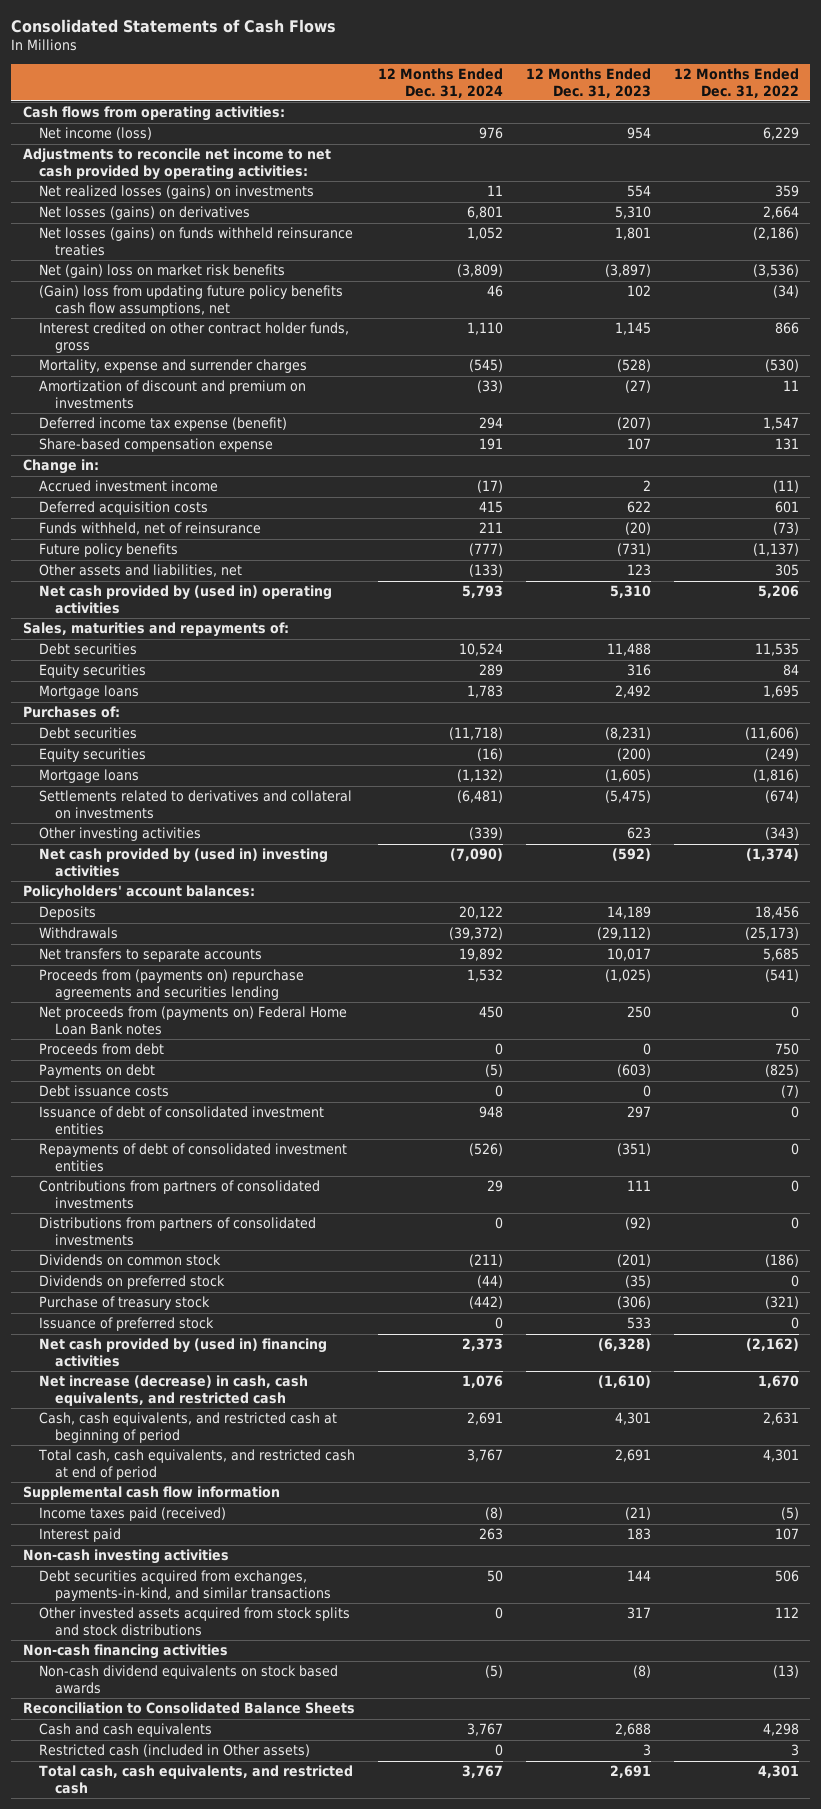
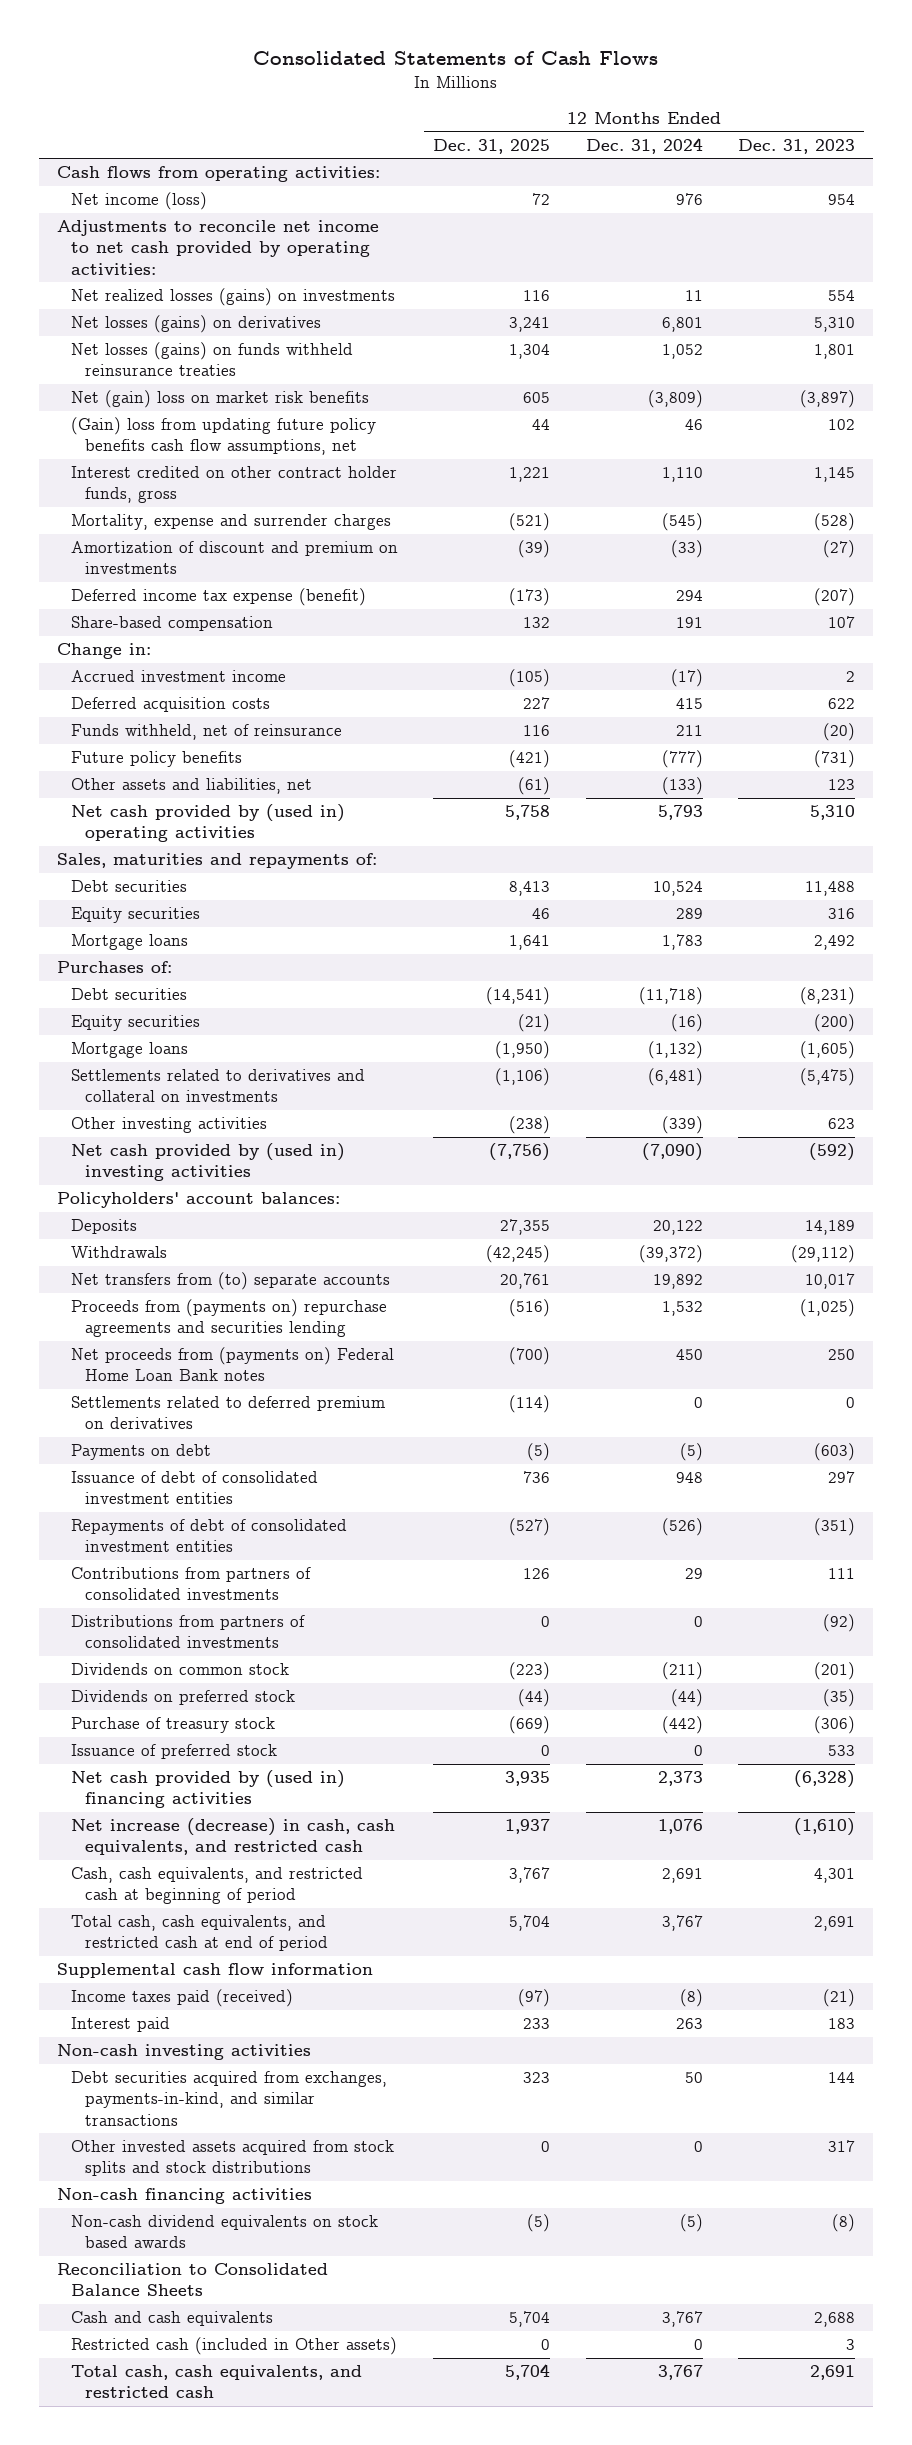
[673,68,799,98] 12 Months Ended Dec. 31, 2022 -> none
none -> [433,138,551,154] Dec. 31, 2025
[38,438,273,453] Share-based compensation expense -> [70,616,273,632] Share-based compensation
[38,948,262,963] Net transfers to separate accounts -> [70,1272,390,1291] Net transfers from (to) separate accounts
[38,1043,164,1056] Proceeds from debt -> none
none -> [70,1396,385,1430] Settlements related to deferred premium on derivatives
[38,1085,169,1098] Debt issuance costs -> none

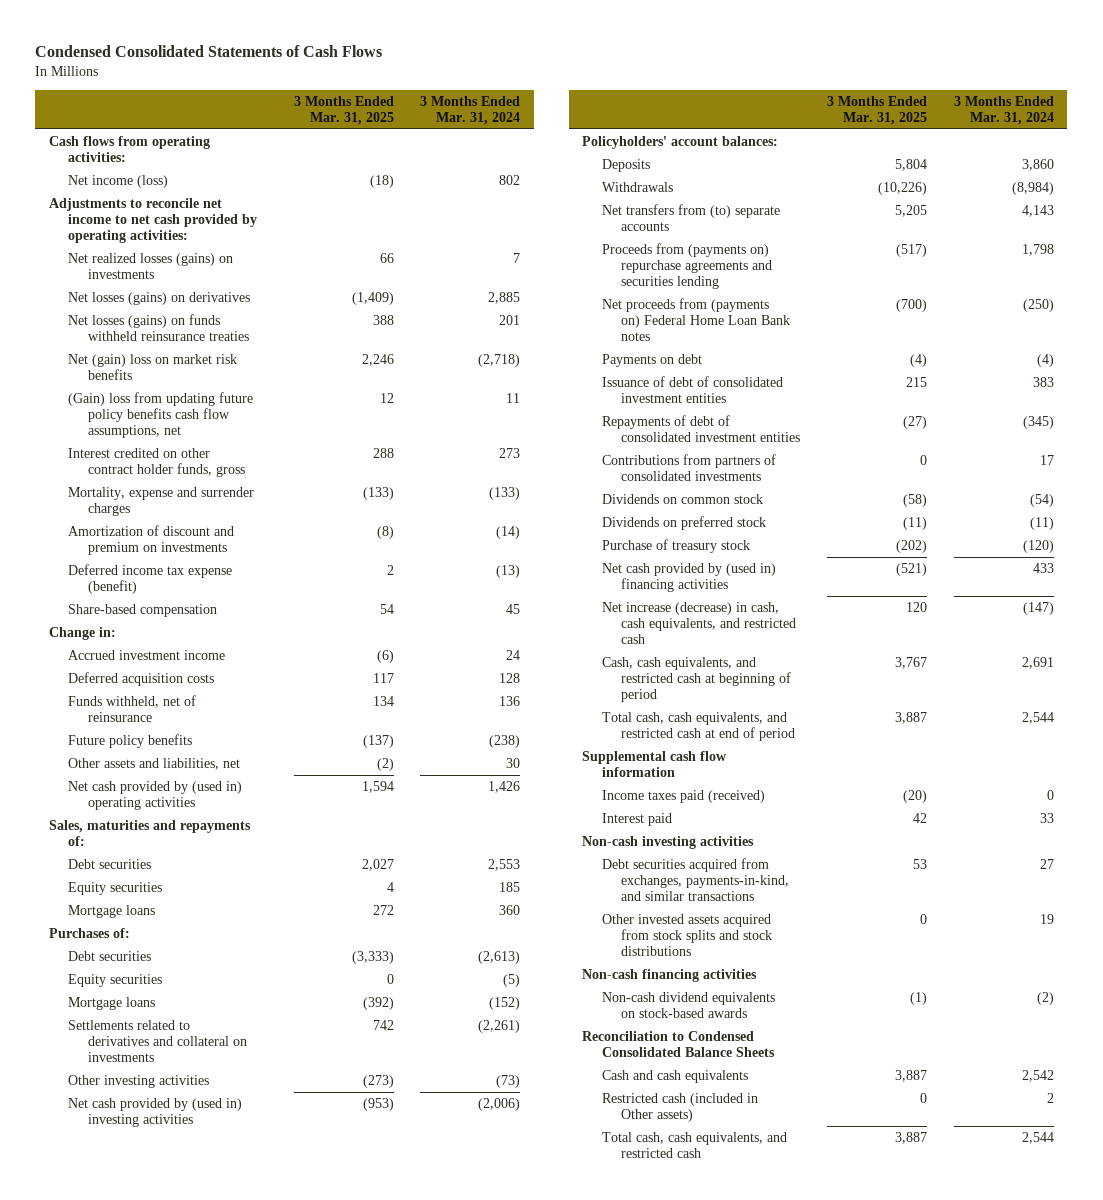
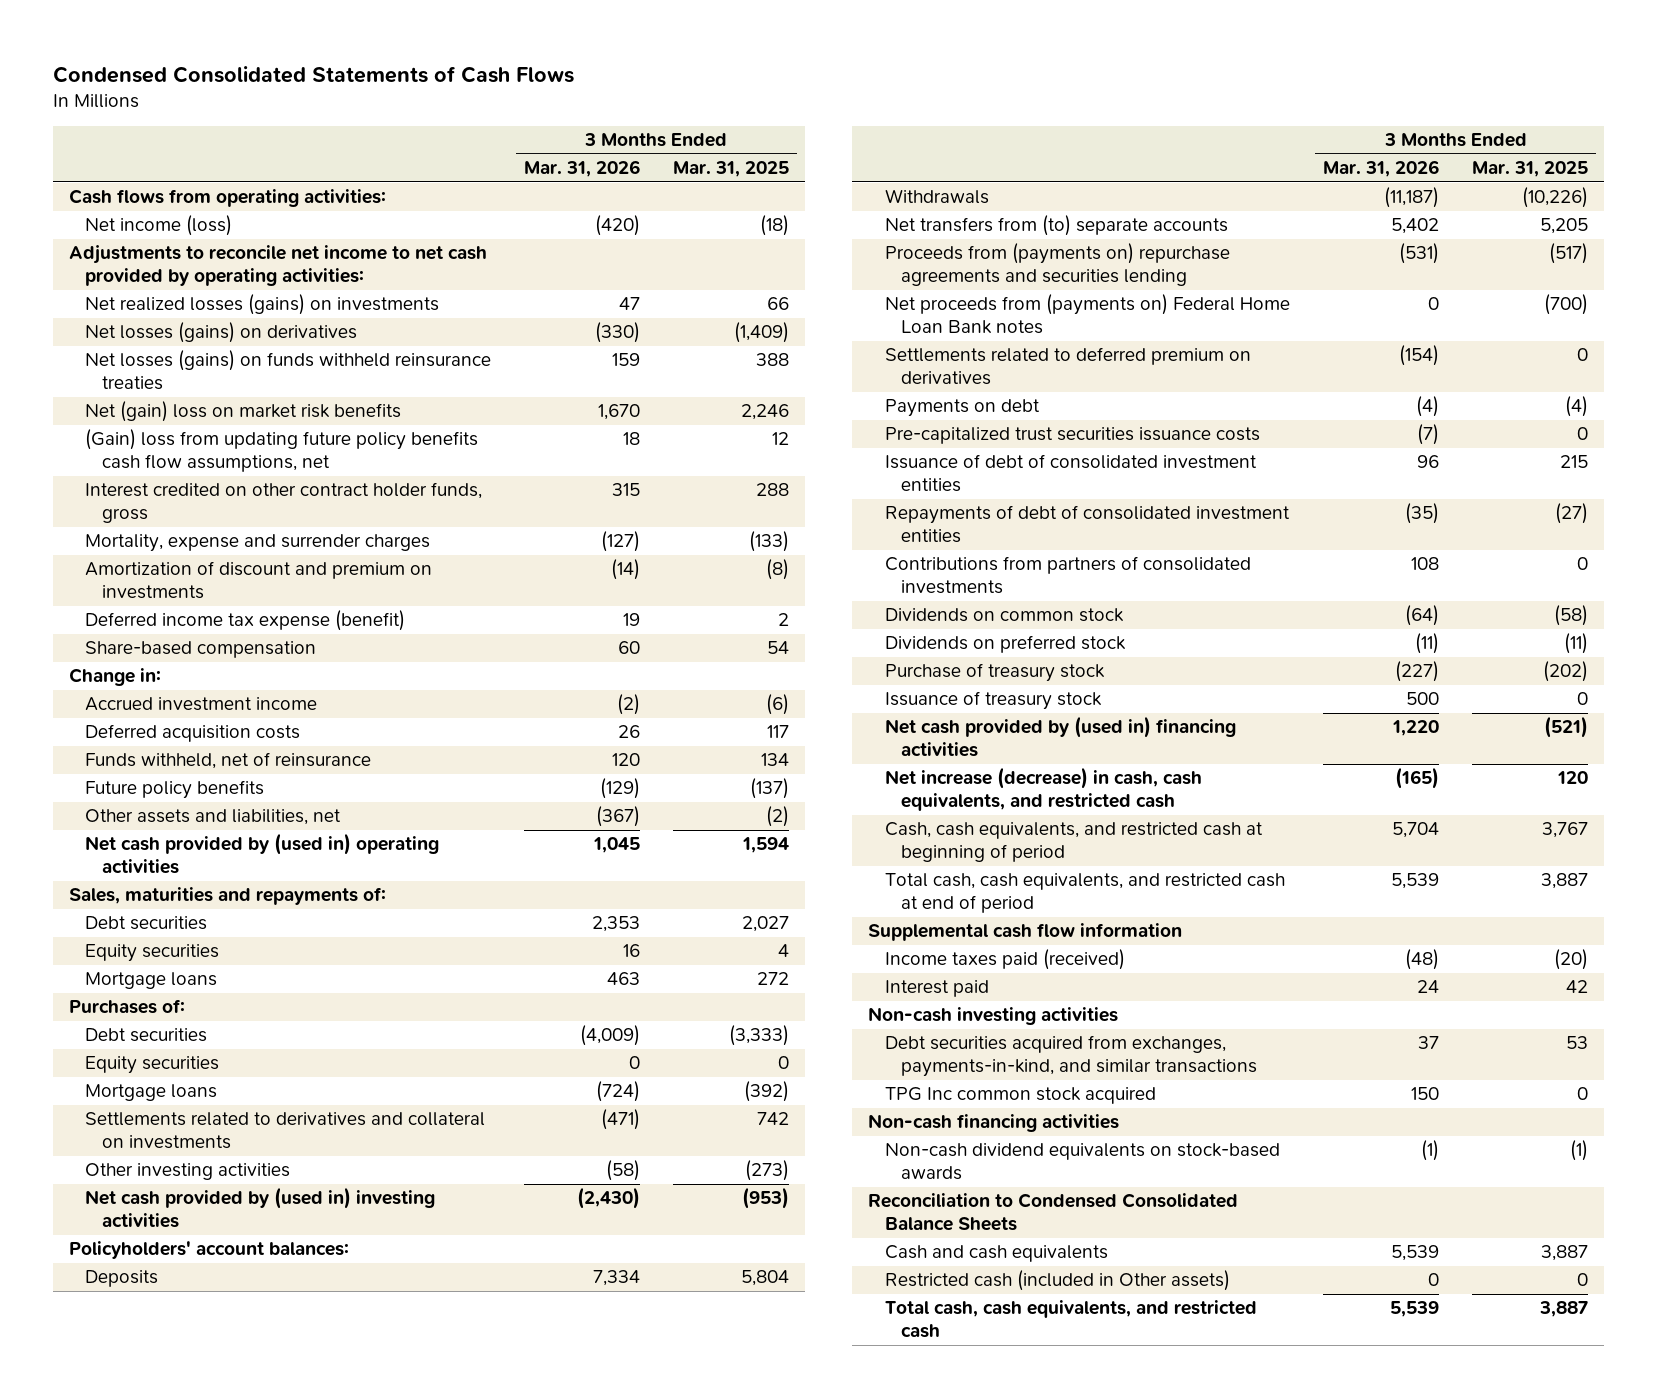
[420,95,521,125] 3 Months Ended Mar. 31, 2024 -> none
none -> [523,160,640,178] Mar. 31, 2026
none -> [884,347,1251,386] Settlements related to deferred premium on derivatives
none -> [884,427,1260,445] Pre-capitalized trust securities issuance costs
none -> [884,691,1102,711] Issuance of treasury stock
[601,913,773,957] Other invested assets acquired from stock splits and stock distributions -> none
none -> [884,1087,1156,1105] TPG Inc common stock acquired

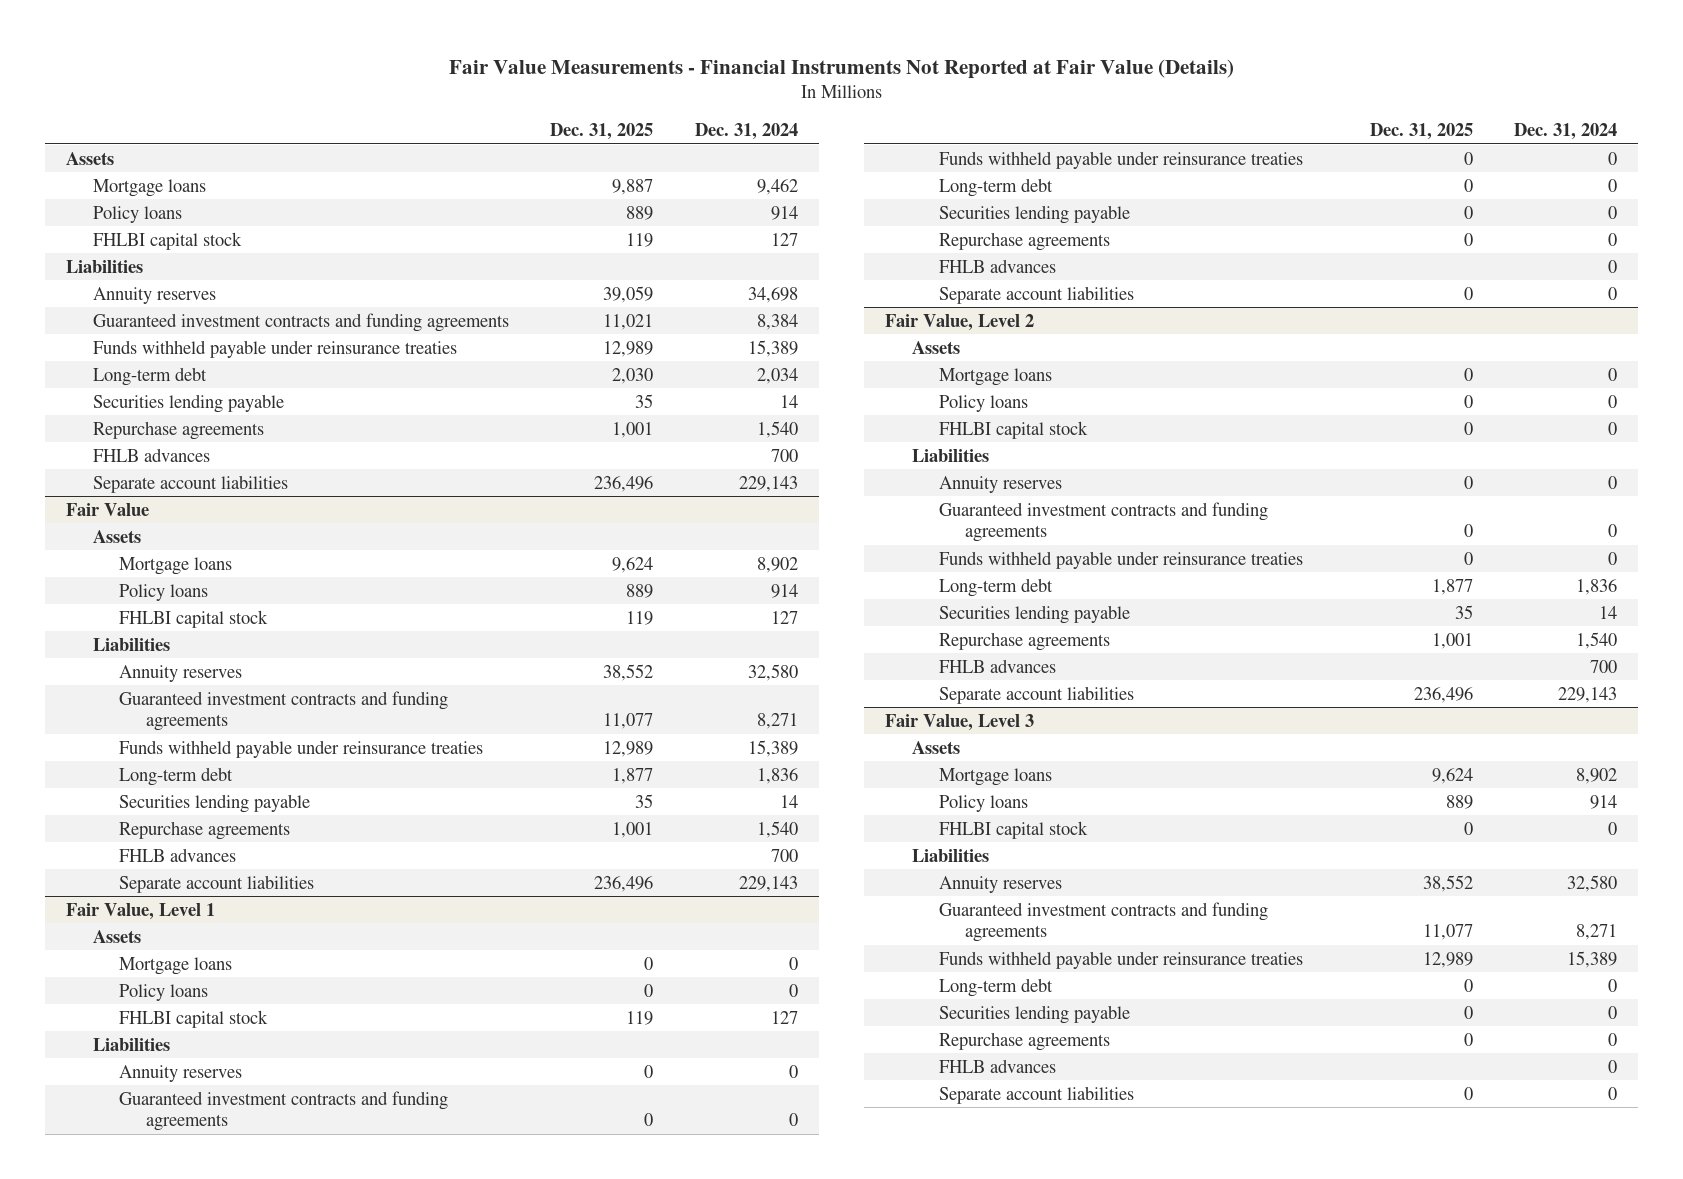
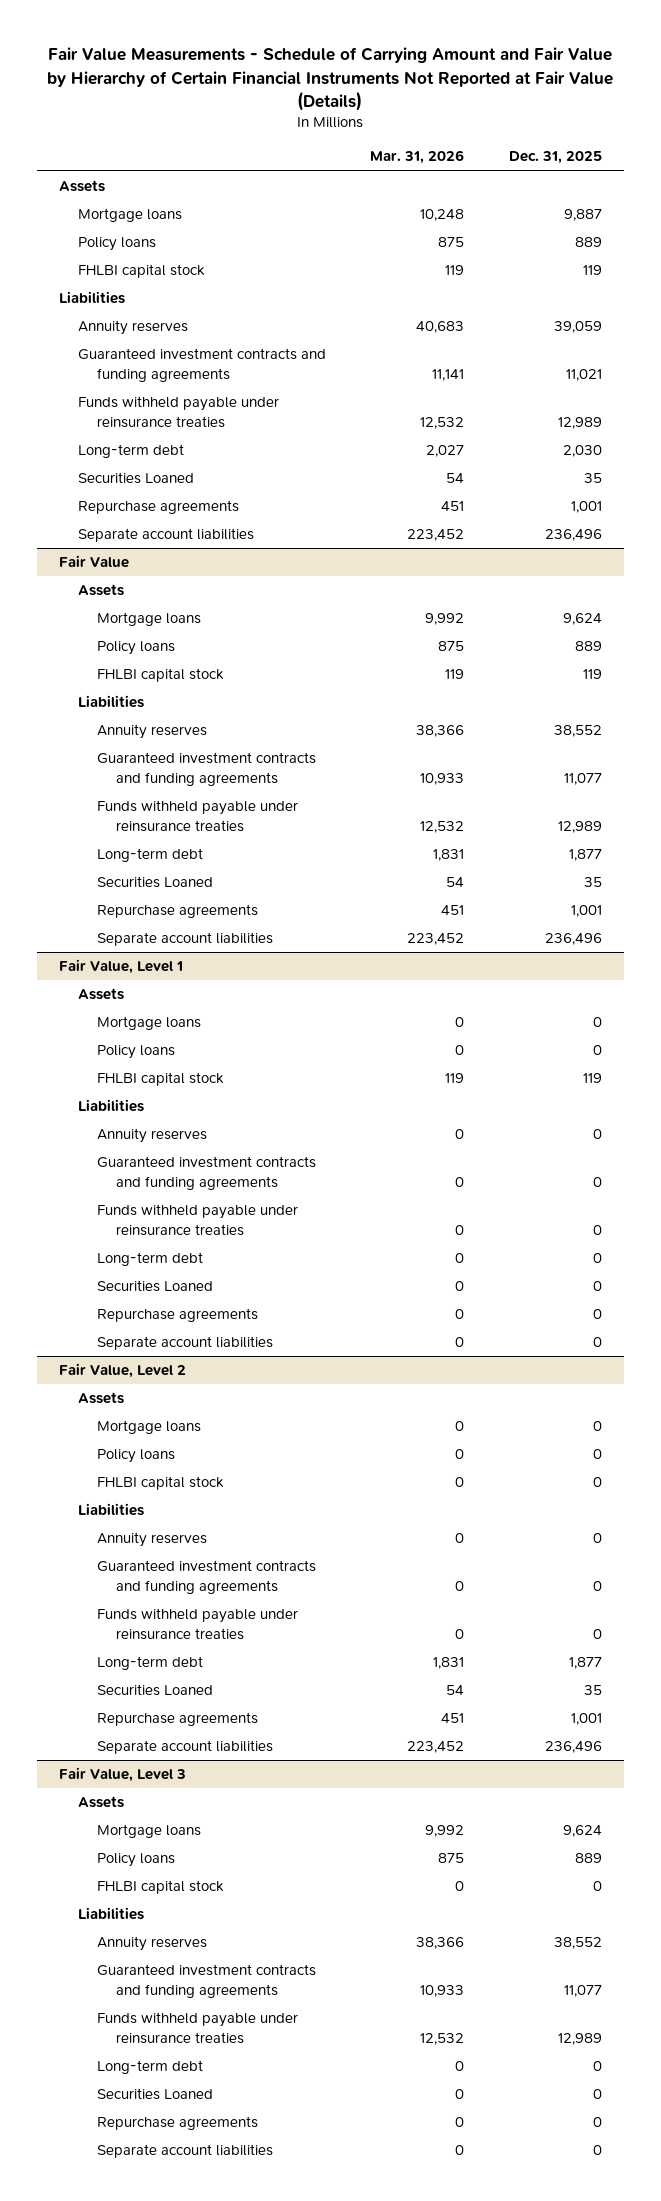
[448,58,1234,79] Fair Value Measurements - Financial Instruments Not Reported at Fair Value (Details) -> [47,47,614,111] Fair Value Measurements - Schedule of Carrying Amount and Fair Value by Hierarchy of Certain Financial Instruments Not Reported at Fair Value (Details)
[694,123,798,141] Dec. 31, 2024 -> none
none -> [370,150,465,165] Mar. 31, 2026
[92,393,284,413] Securities lending payable -> [78,472,195,485] Securities Loaned
[92,447,210,462] FHLB advances -> none
[119,793,311,813] Securities lending payable -> [97,876,214,889] Securities Loaned
[119,847,237,862] FHLB advances -> none
[938,204,1130,224] Securities lending payable -> [97,1280,214,1293] Securities Loaned
[938,258,1056,273] FHLB advances -> none
[938,604,1130,624] Securities lending payable -> [97,1684,214,1697] Securities Loaned
[938,658,1056,673] FHLB advances -> none
[938,1004,1130,1024] Securities lending payable -> [97,2088,214,2101] Securities Loaned
[938,1058,1056,1073] FHLB advances -> none

